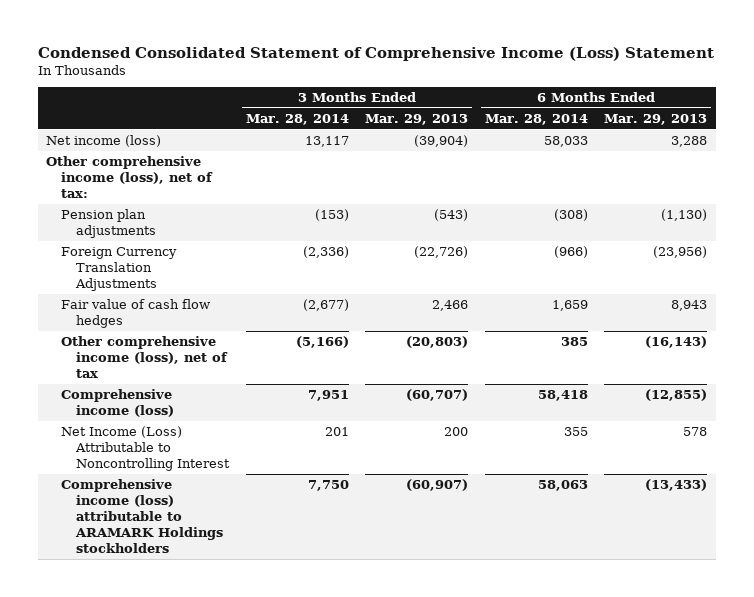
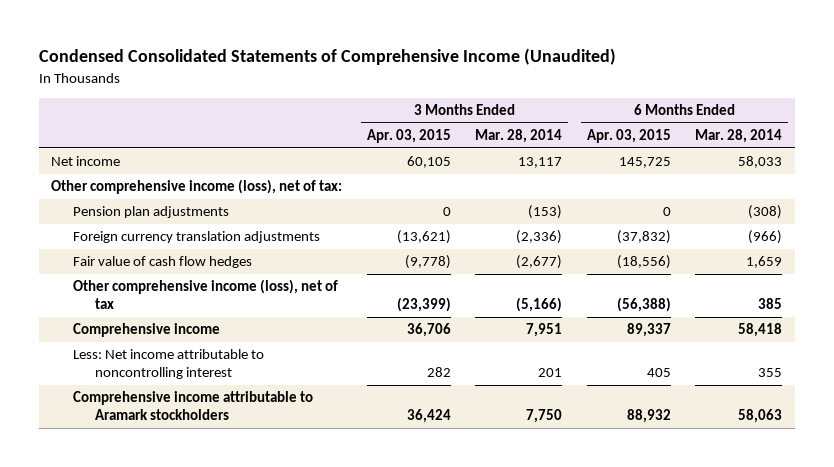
[38,46,715,61] Condensed Consolidated Statement of Comprehensive Income (Loss) Statement -> [39,48,617,66] Condensed Consolidated Statements of Comprehensive Income (Unaudited)
[365,113,469,125] Mar. 29, 2013 -> none
[604,113,708,125] Mar. 29, 2013 -> none
none -> [366,128,451,143] Apr. 03, 2015
none -> [586,128,671,143] Apr. 03, 2015
[46,134,162,147] Net income (loss) -> [51,156,121,167] Net income
[61,246,178,291] Foreign Currency Translation Adjustments -> [73,231,321,244] Foreign currency translation adjustments
[61,388,175,417] Comprehensive income (loss) -> [73,323,221,338] Comprehensive income
[61,425,231,471] Net Income (Loss) Attributable to Noncontrolling Interest -> [73,349,265,380] Less: Net income attributable to noncontrolling interest
[61,478,224,553] Comprehensive income (loss) attributable to ARAMARK Holdings stockholders -> [73,391,314,421] Comprehensive income attributable to Aramark stockholders

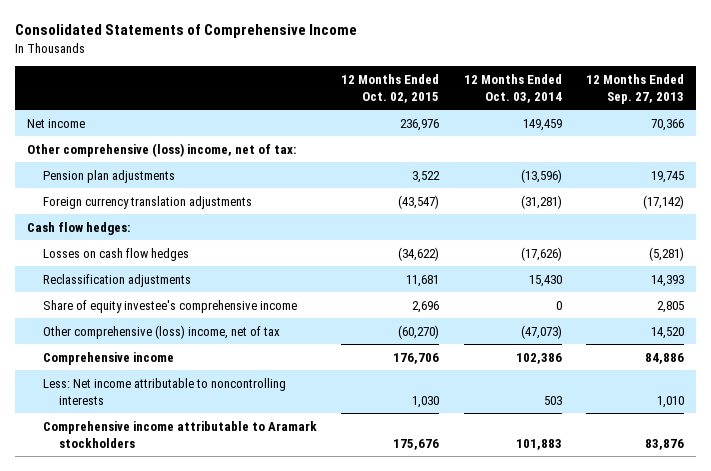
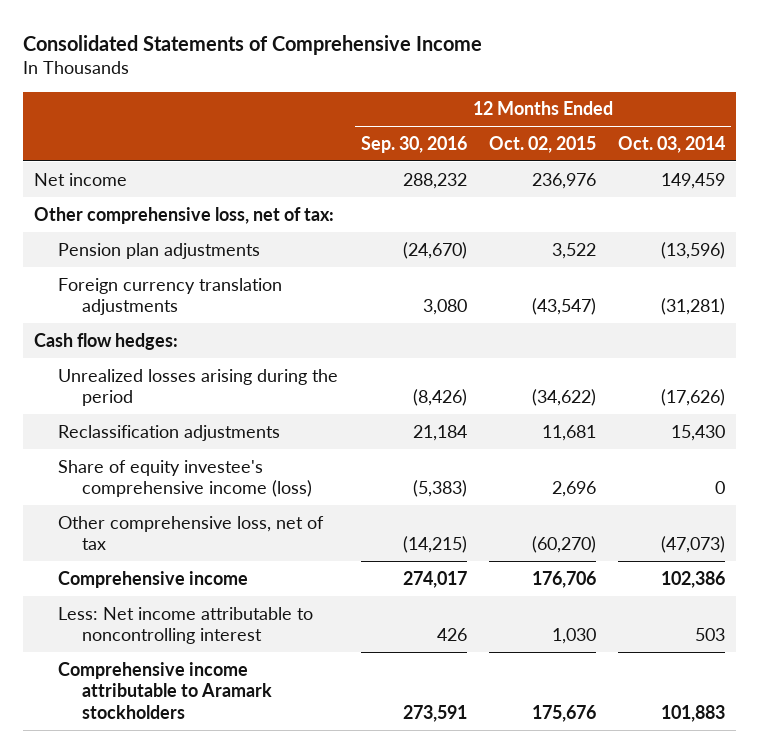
[585,74,684,105] 12 Months Ended Sep. 27, 2013 -> none
none -> [360,135,467,153] Sep. 30, 2016
[26,142,296,157] Other comprehensive (loss) income, net of tax: -> [34,206,335,224] Other comprehensive loss, net of tax:
[42,247,189,261] Losses on cash flow hedges -> [58,368,339,407] Unrealized losses arising during the period
[42,299,297,313] Share of equity investee's comprehensive income -> [58,459,312,498] Share of equity investee's comprehensive income (loss)
[42,324,280,339] Other comprehensive (loss) income, net of tax -> [58,515,325,551] Other comprehensive loss, net of tax
[42,377,286,405] Less: Net income attributable to noncontrolling interests -> [58,606,314,645] Less: Net income attributable to noncontrolling interest

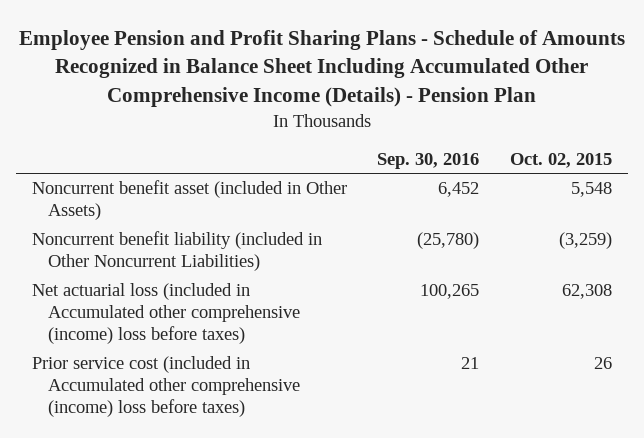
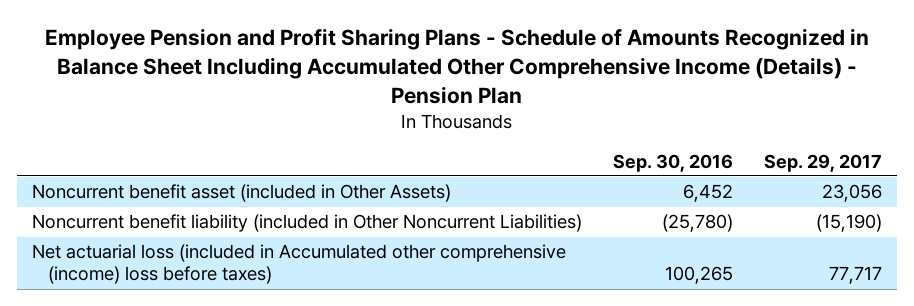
[510,153,613,169] Oct. 02, 2015 -> none
none -> [763,153,882,172] Sep. 29, 2017
[31,356,301,418] Prior service cost (included in Accumulated other comprehensive (income) loss before taxes) -> none

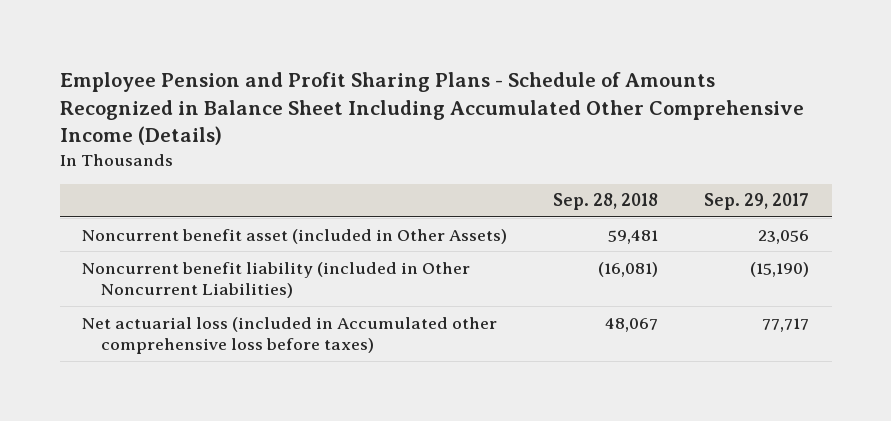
[44,28,869,104] Employee Pension and Profit Sharing Plans - Schedule of Amounts Recognized in Balance Sheet Including Accumulated Other Comprehensive Income (Details) - Pension Plan -> [59,72,804,146] Employee Pension and Profit Sharing Plans - Schedule of Amounts Recognized in Balance Sheet Including Accumulated Other Comprehensive Income (Details)
[612,153,733,172] Sep. 30, 2016 -> none
none -> [553,193,659,211] Sep. 28, 2018
[32,244,567,285] Net actuarial loss (included in Accumulated other comprehensive (income) loss before taxes) -> [82,316,498,355] Net actuarial loss (included in Accumulated other comprehensive loss before taxes)

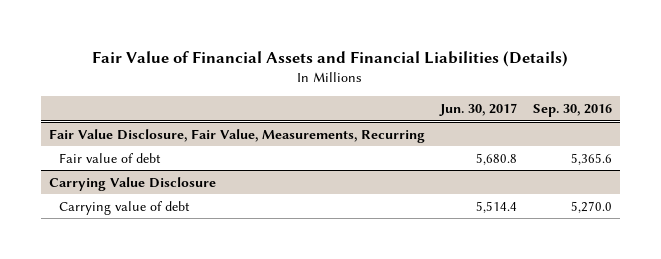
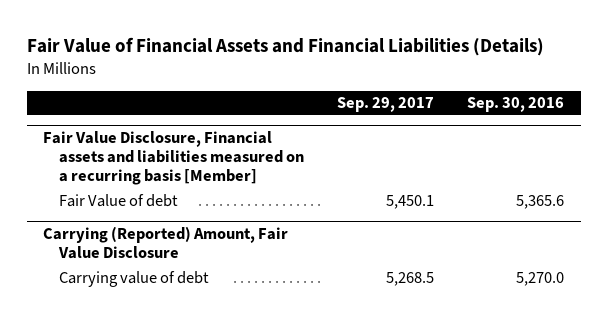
[439,103,518,117] Jun. 30, 2017 -> none
none -> [337,97,435,113] Sep. 29, 2017
[48,128,425,143] Fair Value Disclosure, Fair Value, Measurements, Recurring -> none
none -> [43,131,305,186] Fair Value Disclosure, Financial assets and liabilities measured on a recurring basis [Member]
[59,152,162,163] Fair value of debt -> [59,193,179,207] Fair Value of debt
[48,176,216,191] Carrying Value Disclosure -> [43,226,289,260] Carrying (Reported) Amount, Fair Value Disclosure

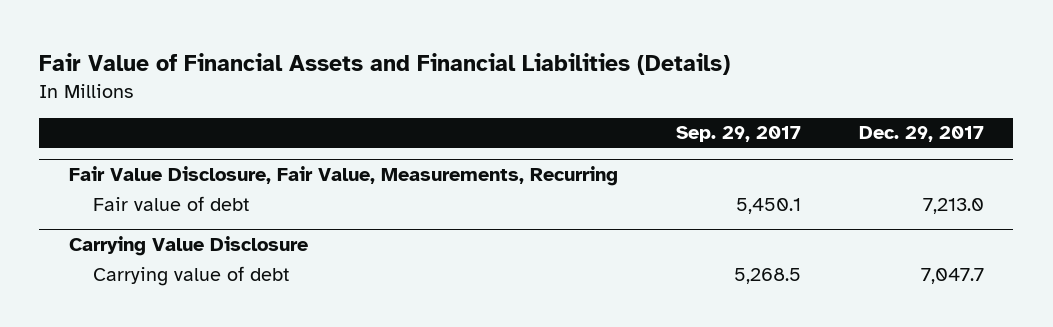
[467,97,565,113] Sep. 30, 2016 -> none
none -> [859,126,985,143] Dec. 29, 2017
[43,131,305,186] Fair Value Disclosure, Financial assets and liabilities measured on a recurring basis [Member] -> none
none -> [68,166,618,187] Fair Value Disclosure, Fair Value, Measurements, Recurring
[59,193,179,207] Fair Value of debt -> [93,195,250,211] Fair value of debt
[43,226,289,260] Carrying (Reported) Amount, Fair Value Disclosure -> [68,236,308,257] Carrying Value Disclosure

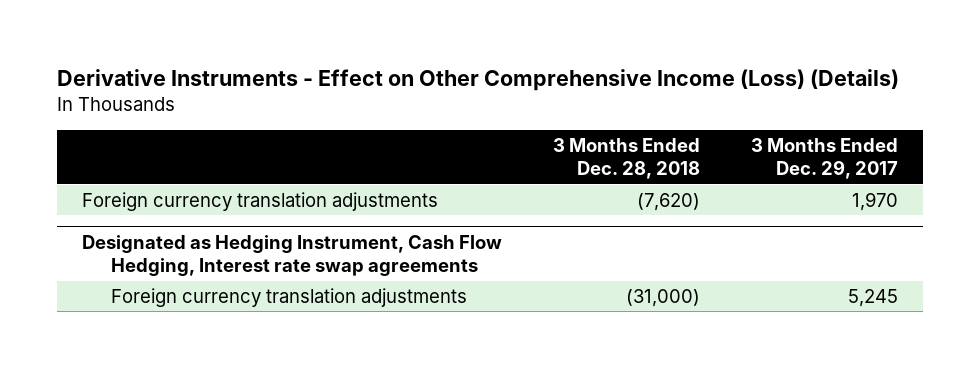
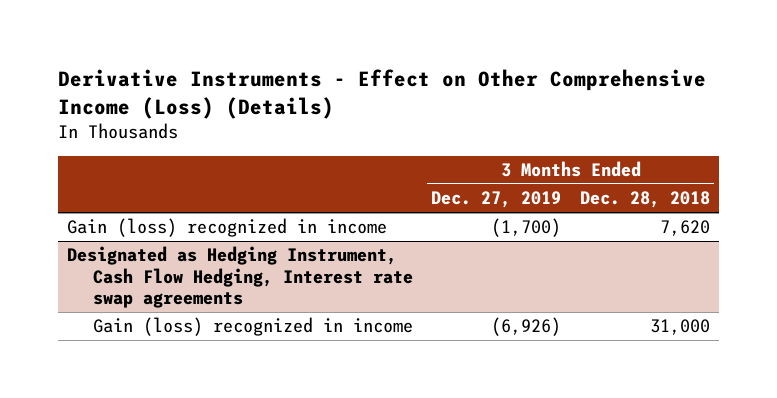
[751,137,899,180] 3 Months Ended Dec. 29, 2017 -> none
none -> [431,191,562,209] Dec. 27, 2019
[82,191,439,211] Foreign currency translation adjustments -> none
none -> [67,218,388,238] Gain (loss) recognized in income
[111,287,468,307] Foreign currency translation adjustments -> none
none -> [93,317,414,337] Gain (loss) recognized in income

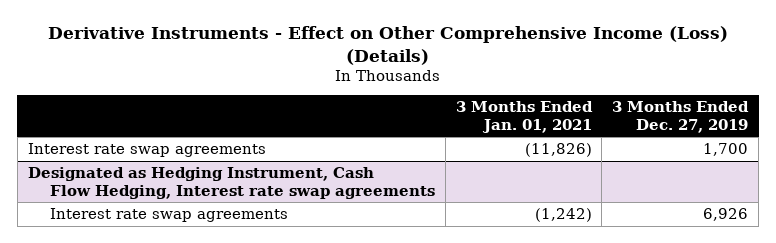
[579,191,710,209] Dec. 28, 2018 -> none
none -> [455,101,593,133] 3 Months Ended Jan. 01, 2021
[67,218,388,238] Gain (loss) recognized in income -> none
none -> [27,143,266,158] Interest rate swap agreements
[93,317,414,337] Gain (loss) recognized in income -> none
none -> [49,208,288,223] Interest rate swap agreements

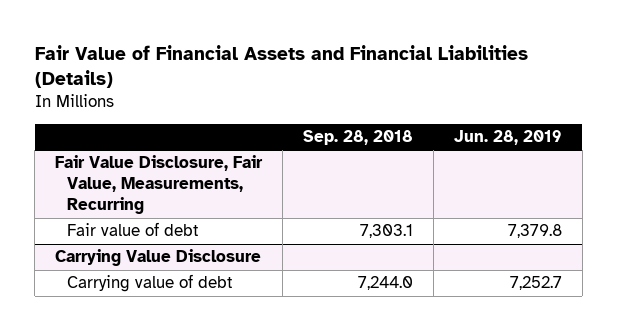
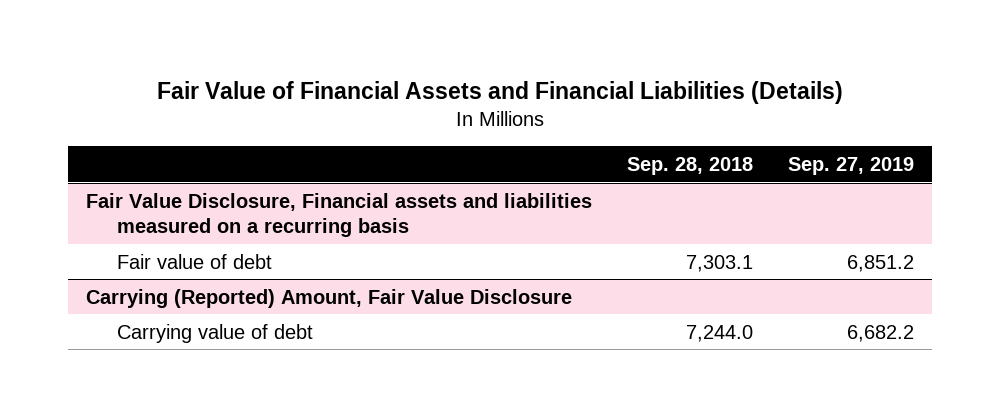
[453,130,562,146] Jun. 28, 2019 -> none
none -> [788,156,915,175] Sep. 27, 2019
[54,155,263,215] Fair Value Disclosure, Fair Value, Measurements, Recurring -> none
none -> [86,192,593,237] Fair Value Disclosure, Financial assets and liabilities measured on a recurring basis
[54,249,261,267] Carrying Value Disclosure -> [86,288,573,308] Carrying (Reported) Amount, Fair Value Disclosure

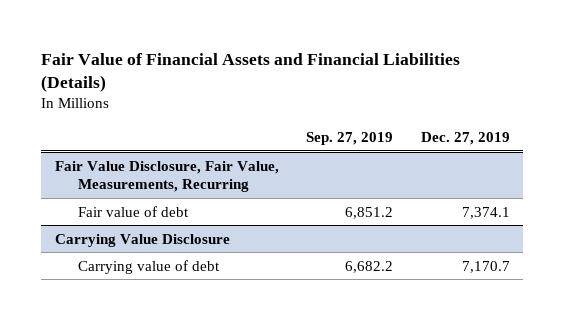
[627,156,754,175] Sep. 28, 2018 -> none
none -> [420,131,510,145] Dec. 27, 2019
[86,192,593,237] Fair Value Disclosure, Financial assets and liabilities measured on a recurring basis -> none
none -> [54,160,279,192] Fair Value Disclosure, Fair Value, Measurements, Recurring
[86,288,573,308] Carrying (Reported) Amount, Fair Value Disclosure -> [54,233,230,247] Carrying Value Disclosure

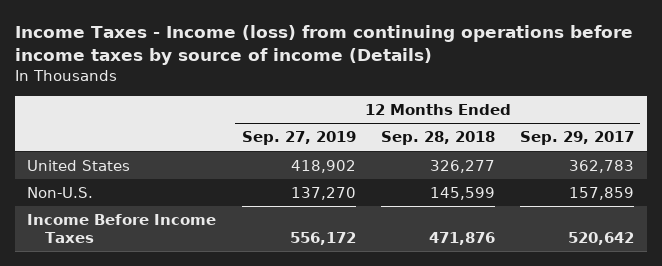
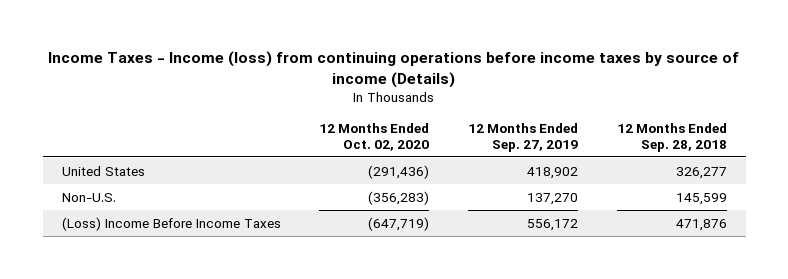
[520,131,635,146] Sep. 29, 2017 -> none
none -> [319,122,430,151] 12 Months Ended Oct. 02, 2020
[27,214,217,243] Income Before Income Taxes -> [61,216,281,231] (Loss) Income Before Income Taxes

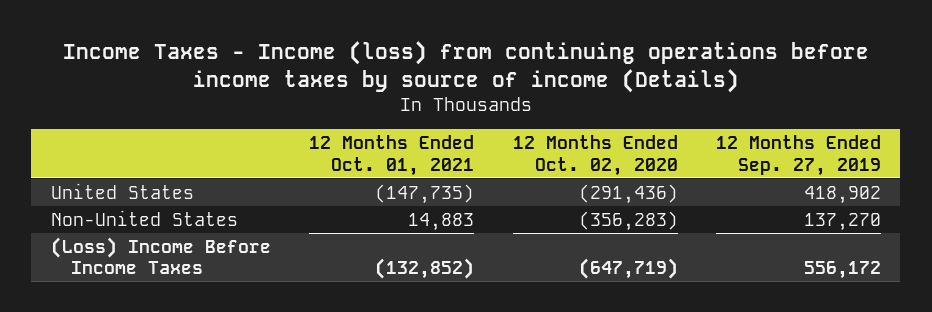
[616,122,727,152] 12 Months Ended Sep. 28, 2018 -> none
none -> [309,134,475,176] 12 Months Ended Oct. 01, 2021
[61,192,116,202] Non-U.S. -> [50,209,238,226] Non-United States

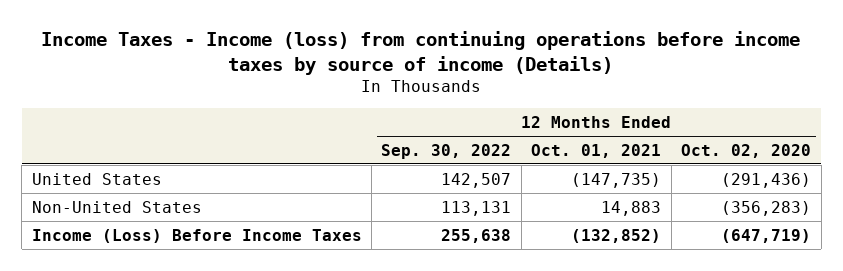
[716,134,882,176] 12 Months Ended Sep. 27, 2019 -> none
none -> [381,143,512,159] Sep. 30, 2022
[50,236,271,275] (Loss) Income Before Income Taxes -> [31,228,362,243] Income (Loss) Before Income Taxes

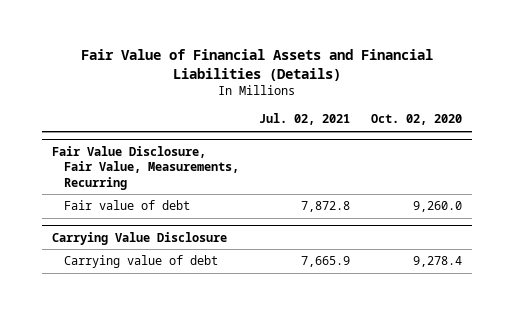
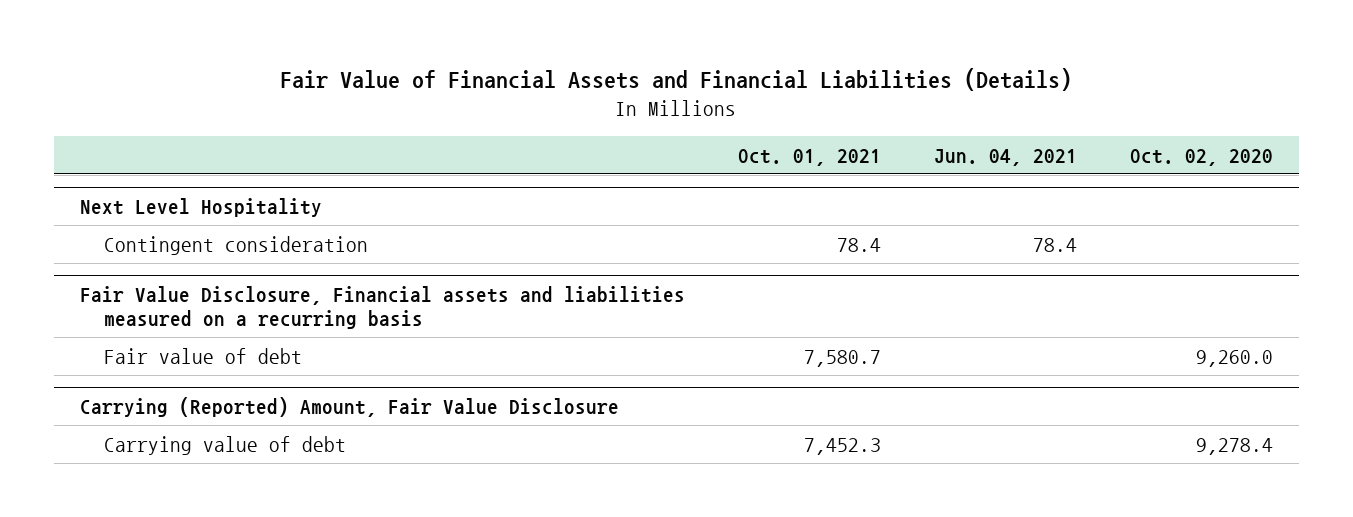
[259,113,351,126] Jul. 02, 2021 -> none
none -> [738,148,882,166] Oct. 01, 2021
none -> [933,148,1077,166] Jun. 04, 2021
[51,145,239,190] Fair Value Disclosure, Fair Value, Measurements, Recurring -> none
none -> [80,197,323,217] Next Level Hospitality
none -> [104,235,369,255] Contingent consideration
none -> [80,285,686,330] Fair Value Disclosure, Financial assets and liabilities measured on a recurring basis
[51,231,227,245] Carrying Value Disclosure -> [80,396,620,417] Carrying (Reported) Amount, Fair Value Disclosure

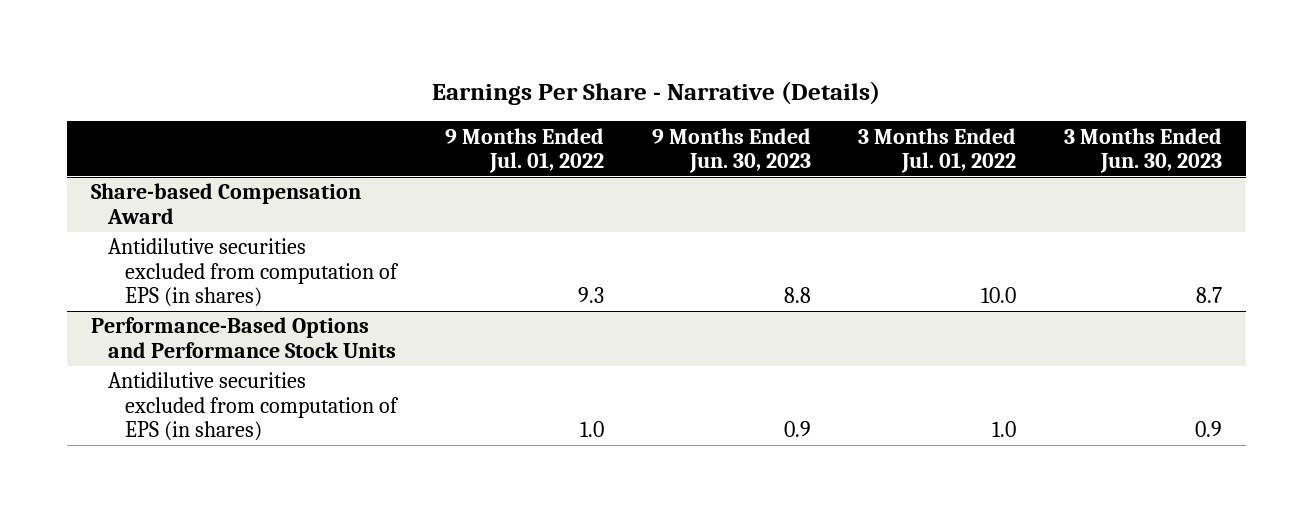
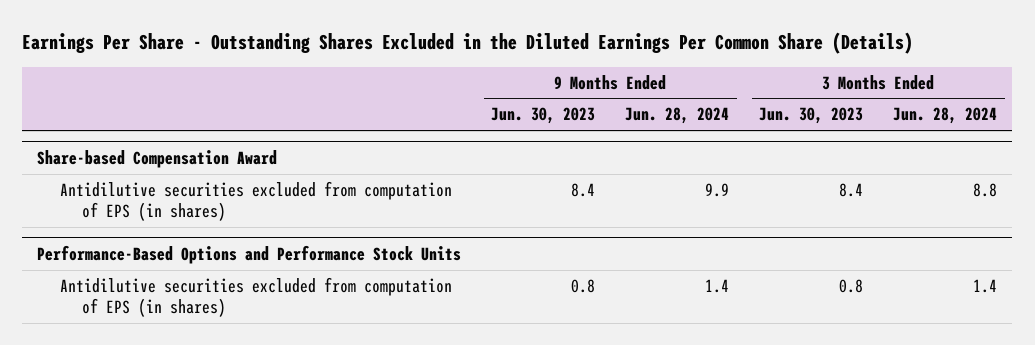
[432,81,881,106] Earnings Per Share - Narrative (Details) -> [22,32,914,55] Earnings Per Share - Outstanding Shares Excluded in the Diluted Earnings Per Common Share (Details)
[444,127,604,174] 9 Months Ended Jul. 01, 2022 -> none
[858,127,1017,174] 3 Months Ended Jul. 01, 2022 -> none
none -> [625,107,730,125] Jun. 28, 2024
none -> [893,107,998,125] Jun. 28, 2024
[783,287,811,304] 8.8 -> [571,182,596,197] 8.4
[1195,287,1222,304] 8.7 -> [839,182,864,197] 8.4
[783,421,811,438] 0.9 -> [571,278,596,293] 0.8
[1194,421,1222,438] 0.9 -> [839,278,864,293] 0.8

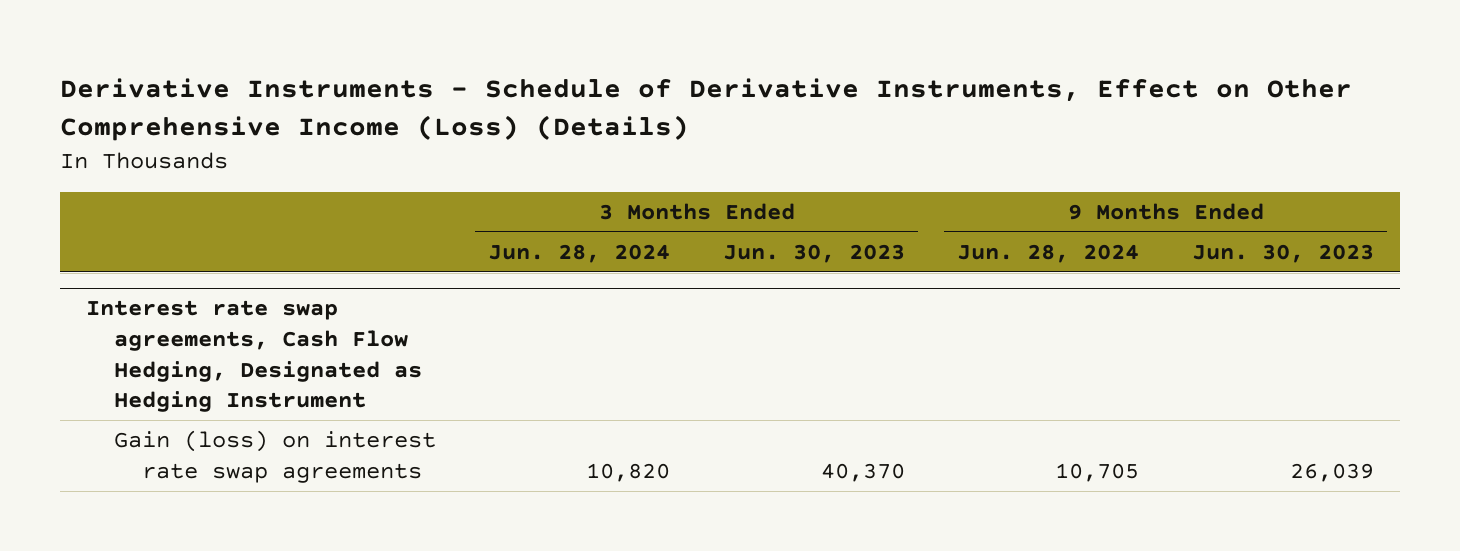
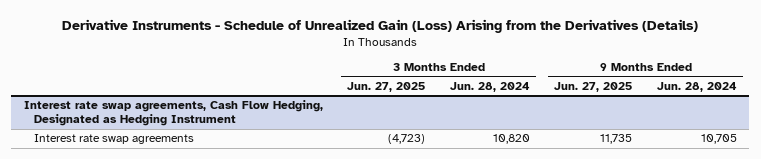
[59,78,1352,141] Derivative Instruments - Schedule of Derivative Instruments, Effect on Other Comprehensive Income (Loss) (Details) -> [62,18,699,33] Derivative Instruments - Schedule of Unrealized Gain (Loss) Arising from the Derivatives (Details)
[722,243,905,263] Jun. 30, 2023 -> none
[1191,243,1374,263] Jun. 30, 2023 -> none
none -> [347,82,426,93] Jun. 27, 2025
none -> [554,82,633,93] Jun. 27, 2025
[113,430,436,483] Gain (loss) on interest rate swap agreements -> [33,134,194,145] Interest rate swap agreements

